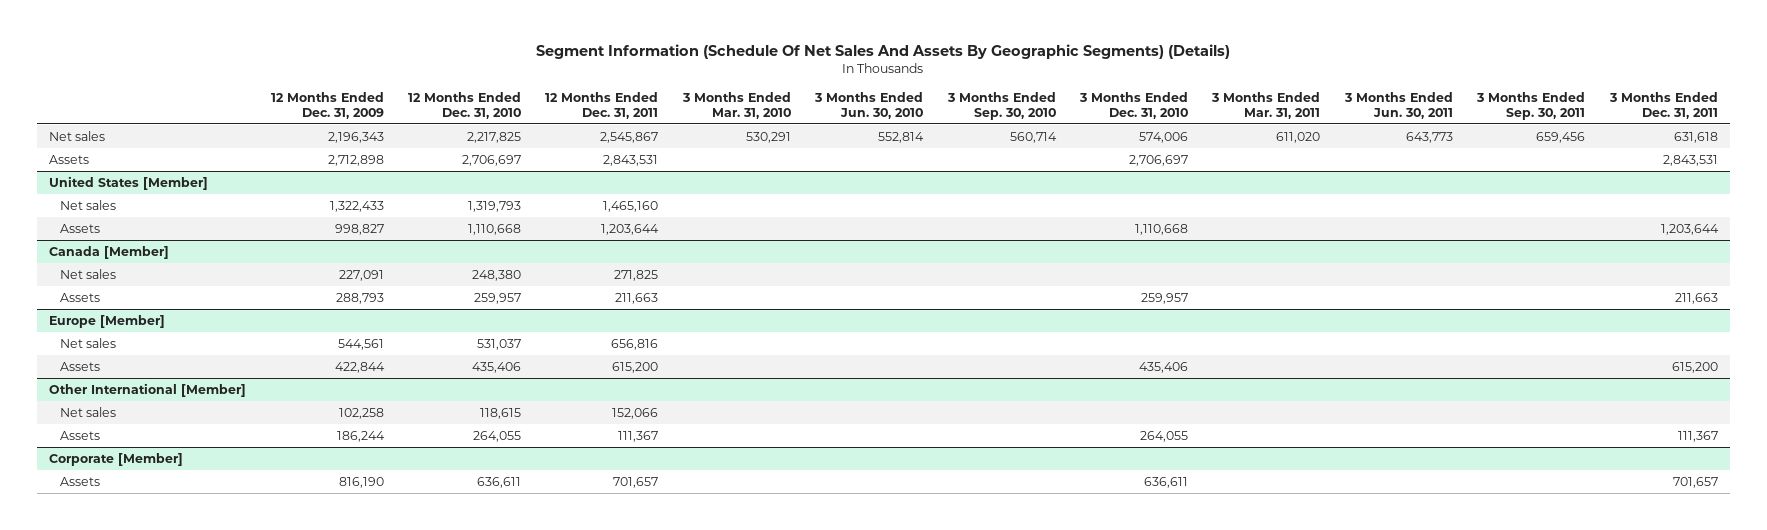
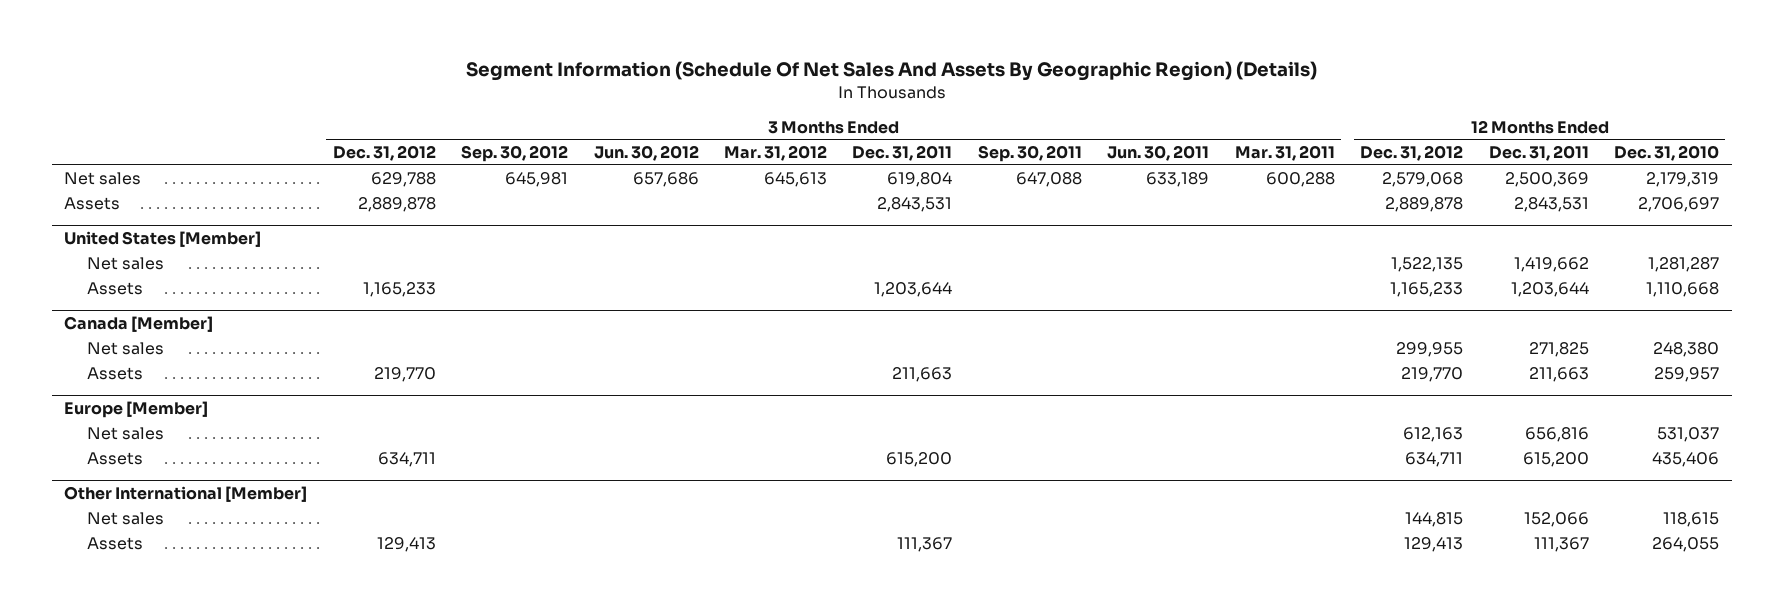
[536,44,1231,60] Segment Information (Schedule Of Net Sales And Assets By Geographic Segments) (Details) -> [465,61,1317,82] Segment Information (Schedule Of Net Sales And Assets By Geographic Region) (Details)
[270,91,384,119] 12 Months Ended Dec. 31, 2009 -> none
[681,91,791,119] 3 Months Ended Mar. 31, 2010 -> none
[814,91,924,119] 3 Months Ended Jun. 30, 2010 -> none
[946,91,1056,120] 3 Months Ended Sep. 30, 2010 -> none
[1079,91,1189,119] 3 Months Ended Dec. 31, 2010 -> none
none -> [332,144,436,161] Dec. 31, 2012
none -> [461,144,569,162] Sep. 30, 2012
none -> [593,144,699,161] Jun. 30, 2012
none -> [723,144,827,161] Mar. 31, 2012
none -> [1360,144,1464,161] Dec. 31, 2012
[466,131,521,143] 2,217,825 -> [1645,172,1719,188] 2,179,319
[600,131,659,143] 2,545,867 -> [1504,172,1589,188] 2,500,369
[1276,131,1321,143] 611,020 -> [1265,172,1335,188] 600,288
[1405,131,1453,143] 643,773 -> [1146,172,1210,188] 633,189
[1536,131,1586,143] 659,456 -> [1015,172,1082,188] 647,088
[1673,131,1718,143] 631,618 -> [887,172,953,188] 619,804
[467,200,521,212] 1,319,793 -> [1647,257,1719,273] 1,281,287
[603,200,659,212] 1,465,160 -> [1513,257,1589,273] 1,419,662
[49,452,184,466] Corporate [Member] -> none
[59,476,100,486] Assets -> none

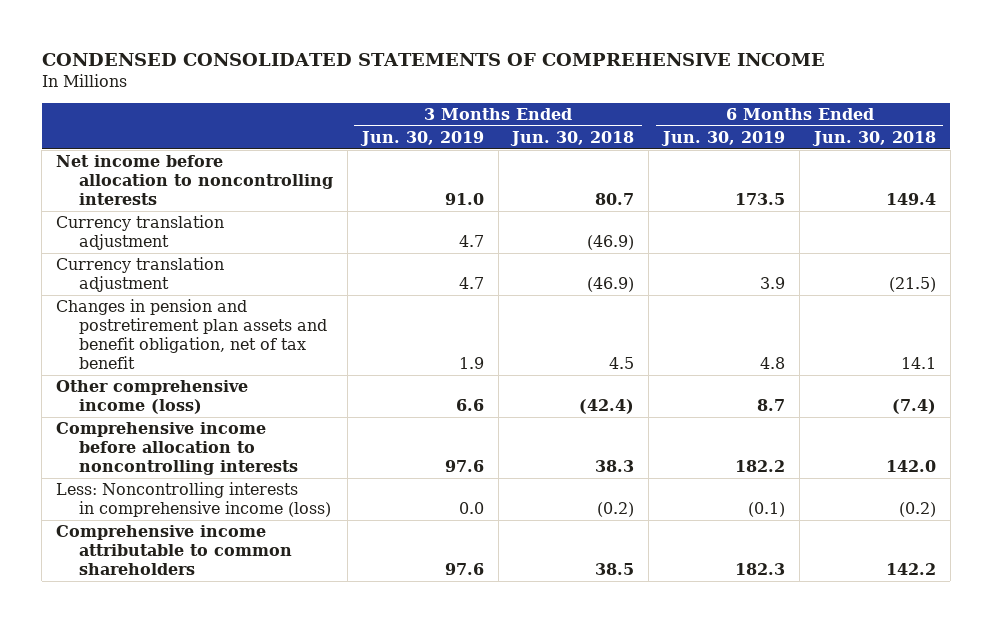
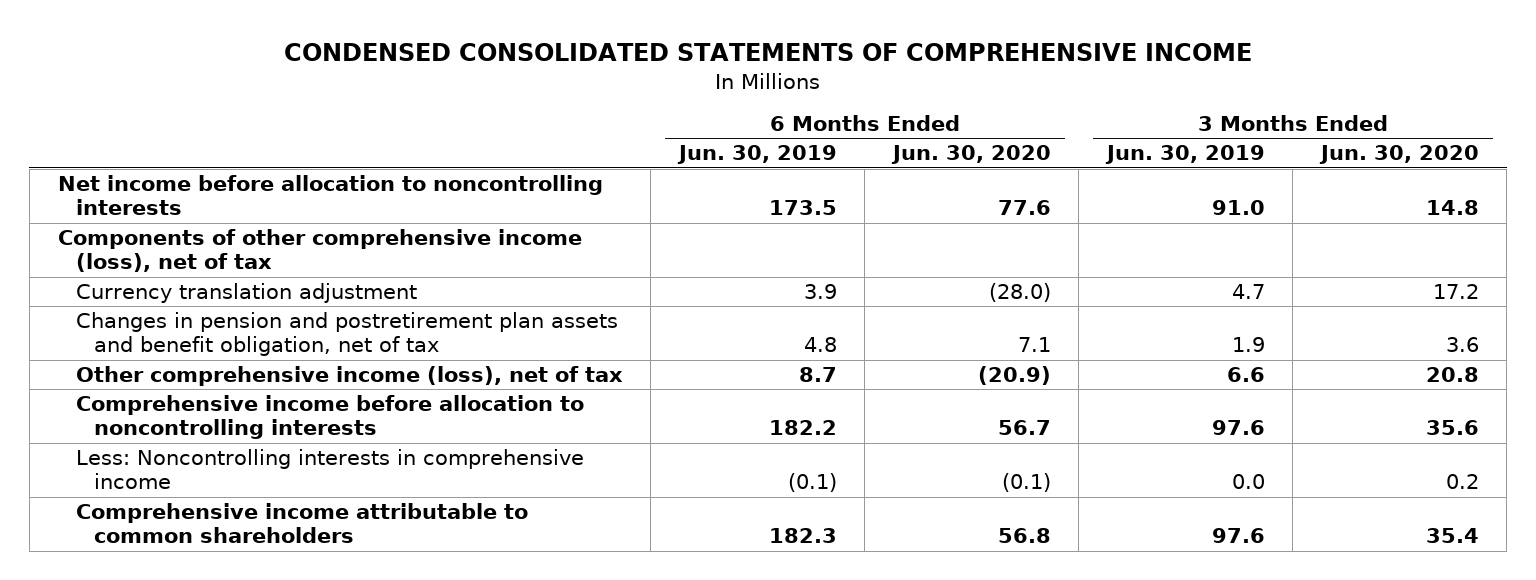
[510,130,635,146] Jun. 30, 2018 -> none
[811,130,936,146] Jun. 30, 2018 -> none
none -> [890,145,1051,165] Jun. 30, 2020
none -> [1318,145,1479,165] Jun. 30, 2020
[55,215,224,251] Currency translation adjustment -> none
none -> [57,229,582,273] Components of other comprehensive income (loss), net of tax
[55,299,327,369] Changes in pension and postretirement plan assets and benefit obligation, net of tax benefit -> [75,312,618,357] Changes in pension and postretirement plan assets and benefit obligation, net of tax
[55,380,248,415] Other comprehensive income (loss) -> [75,366,623,387] Other comprehensive income (loss), net of tax
[55,482,331,518] Less: Noncontrolling interests in comprehensive income (loss) -> [75,449,584,490] Less: Noncontrolling interests in comprehensive income

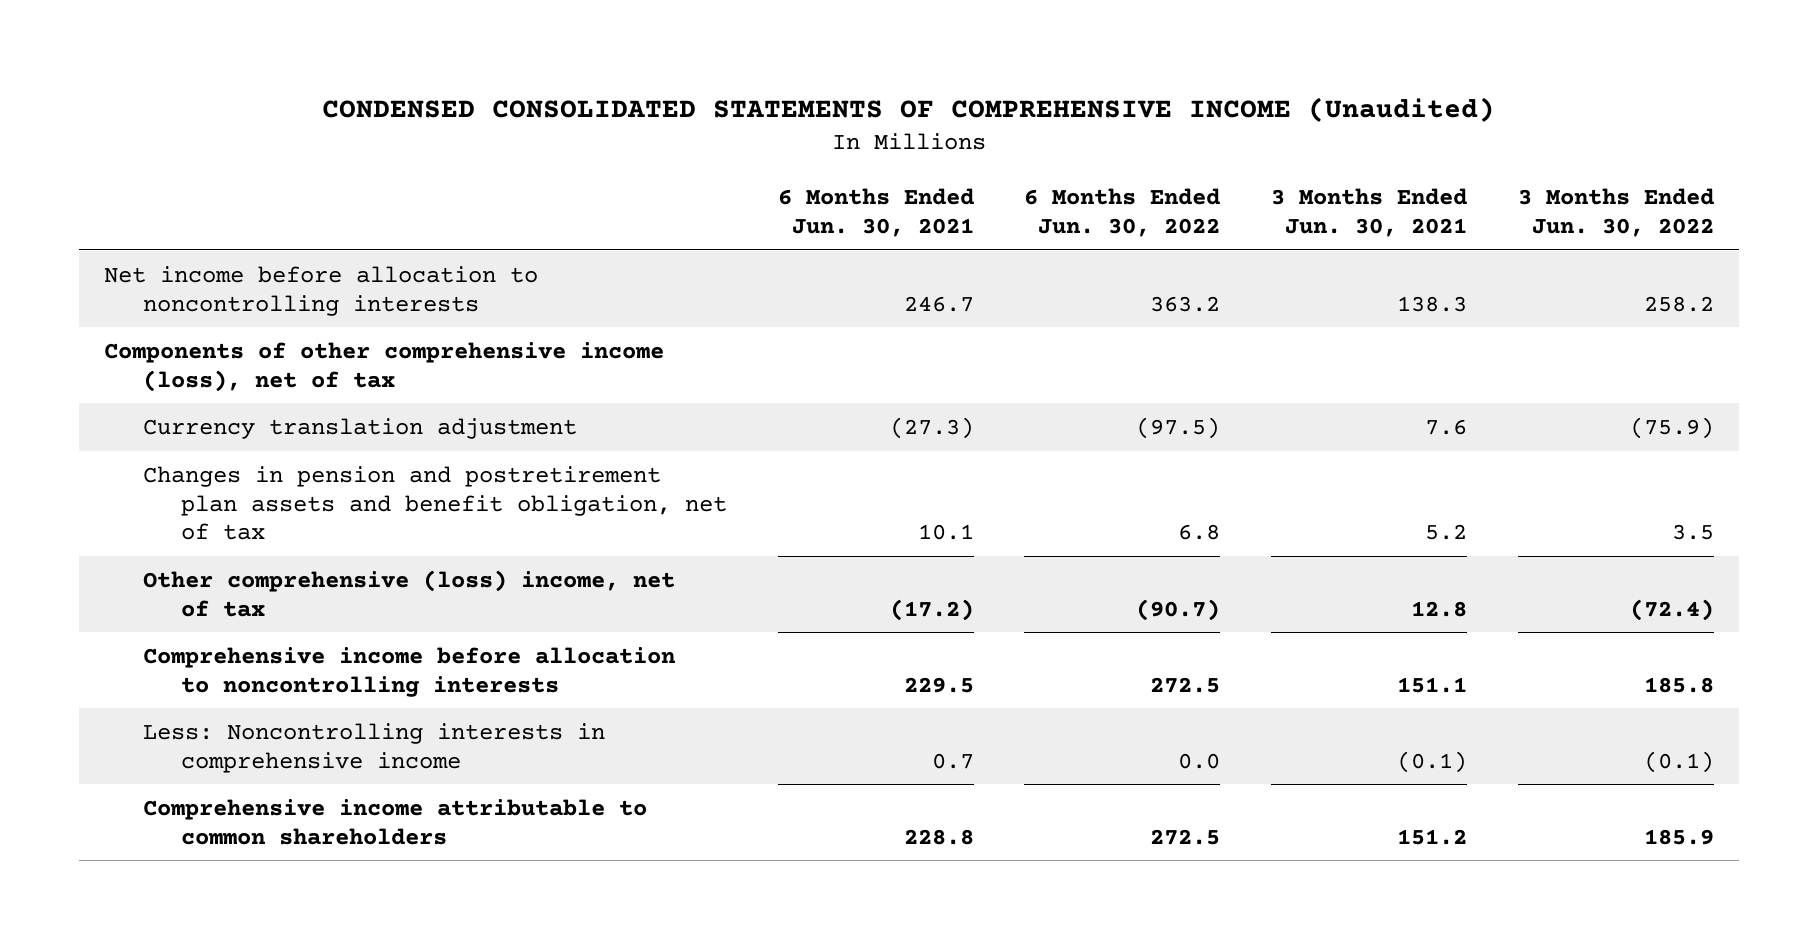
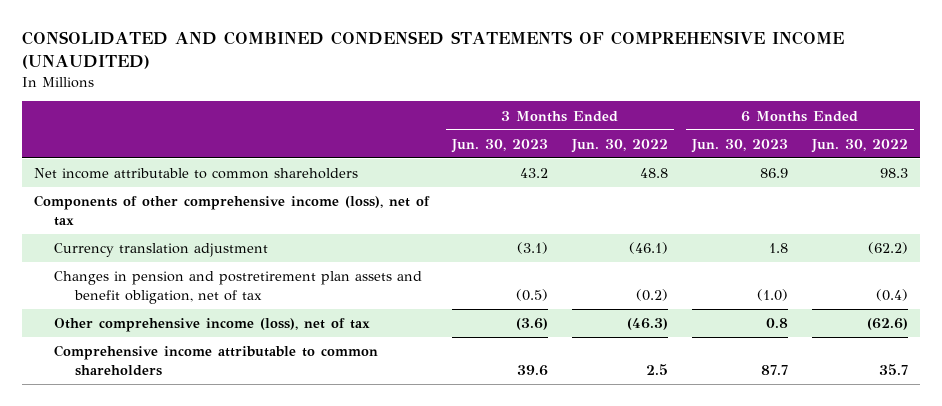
[321,96,1495,122] CONDENSED CONSOLIDATED STATEMENTS OF COMPREHENSIVE INCOME (Unaudited) -> [21,31,844,70] CONSOLIDATED AND COMBINED CONDENSED STATEMENTS OF COMPREHENSIVE INCOME (UNAUDITED)
[777,188,974,238] 6 Months Ended Jun. 30, 2021 -> none
[1270,188,1467,238] 3 Months Ended Jun. 30, 2021 -> none
none -> [451,138,549,153] Jun. 30, 2023
none -> [691,138,789,153] Jun. 30, 2023
[104,265,539,316] Net income before allocation to noncontrolling interests -> none
none -> [33,168,358,180] Net income attributable to common shareholders
[142,646,676,697] Comprehensive income before allocation to noncontrolling interests -> none
[142,722,605,773] Less: Noncontrolling interests in comprehensive income -> none
[1136,416,1221,439] (97.5) -> [868,242,909,255] (62.2)
[1629,416,1714,439] (75.9) -> [629,242,669,255] (46.1)
[1178,524,1221,541] 6.8 -> [876,288,909,301] (0.4)
[1671,524,1714,541] 3.5 -> [636,288,669,301] (0.2)
[142,569,675,617] Other comprehensive (loss) income, net of tax -> [54,318,371,333] Other comprehensive income (loss), net of tax
[1136,598,1221,621] (90.7) -> [867,318,909,331] (62.6)
[1629,598,1714,621] (72.4) -> [627,318,669,331] (46.3)
[1150,828,1221,845] 272.5 -> [879,363,909,375] 35.7
[1643,828,1714,845] 185.9 -> [646,363,669,375] 2.5

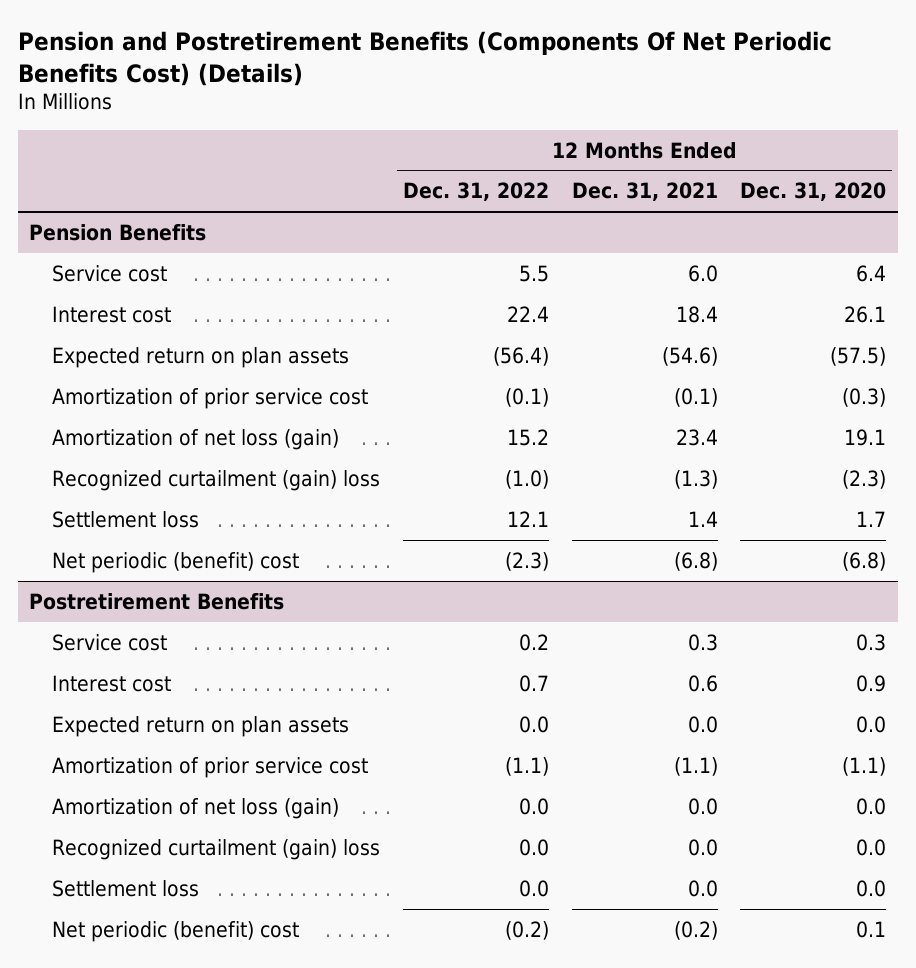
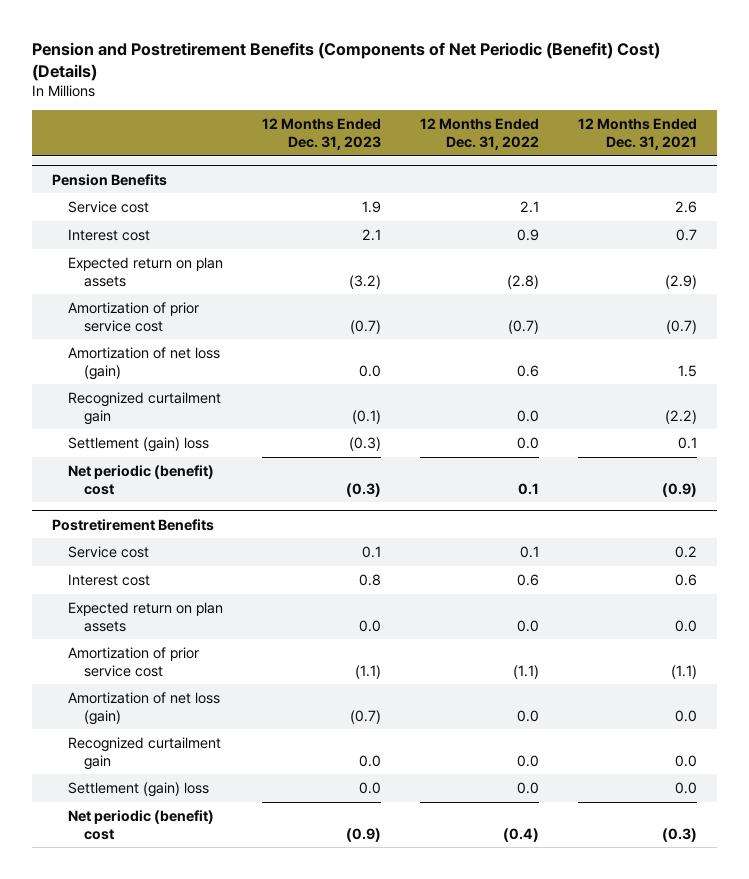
[18,30,833,86] Pension and Postretirement Benefits (Components Of Net Periodic Benefits Cost) (Details) -> [32,41,661,81] Pension and Postretirement Benefits (Components of Net Periodic (Benefit) Cost) (Details)
[740,182,887,202] Dec. 31, 2020 -> none
none -> [262,118,382,150] 12 Months Ended Dec. 31, 2023
[518,264,549,282] 5.5 -> [520,200,540,213] 2.1
[687,264,718,282] 6.0 -> [675,200,698,213] 2.6
[506,305,549,322] 22.4 -> [517,228,540,241] 0.9
[675,305,718,323] 18.4 -> [676,228,698,241] 0.7
[492,346,549,366] (56.4) -> [507,274,540,289] (2.8)
[661,346,718,366] (54.6) -> [665,274,698,289] (2.9)
[504,387,549,407] (0.1) -> [508,319,540,334] (0.7)
[673,387,718,407] (0.1) -> [666,319,698,334] (0.7)
[506,428,549,446] 15.2 -> [517,364,540,377] 0.6
[675,428,718,446] 23.4 -> [678,364,698,377] 1.5
[52,469,381,491] Recognized curtailment (gain) loss -> [68,391,222,425] Recognized curtailment gain
[504,469,549,489] (1.0) -> [517,409,540,422] 0.0
[673,469,718,489] (1.3) -> [665,409,698,424] (2.2)
[52,510,200,528] Settlement loss -> [68,436,210,452] Settlement (gain) loss
[506,510,549,527] 12.1 -> [517,436,540,449] 0.0
[687,510,718,527] 1.4 -> [678,436,698,449] 0.1
[504,551,549,571] (2.3) -> [518,482,540,495] 0.1
[673,551,718,571] (6.8) -> [662,482,698,497] (0.9)
[518,633,549,651] 0.2 -> [520,545,540,558] 0.1
[687,633,718,651] 0.3 -> [675,545,698,558] 0.2
[518,674,549,692] 0.7 -> [517,573,540,586] 0.6
[52,838,381,860] Recognized curtailment (gain) loss -> [68,736,222,770] Recognized curtailment gain
[52,879,200,897] Settlement loss -> [68,781,210,797] Settlement (gain) loss
[504,920,549,940] (0.2) -> [503,827,540,842] (0.4)
[673,920,718,940] (0.2) -> [662,827,698,842] (0.3)

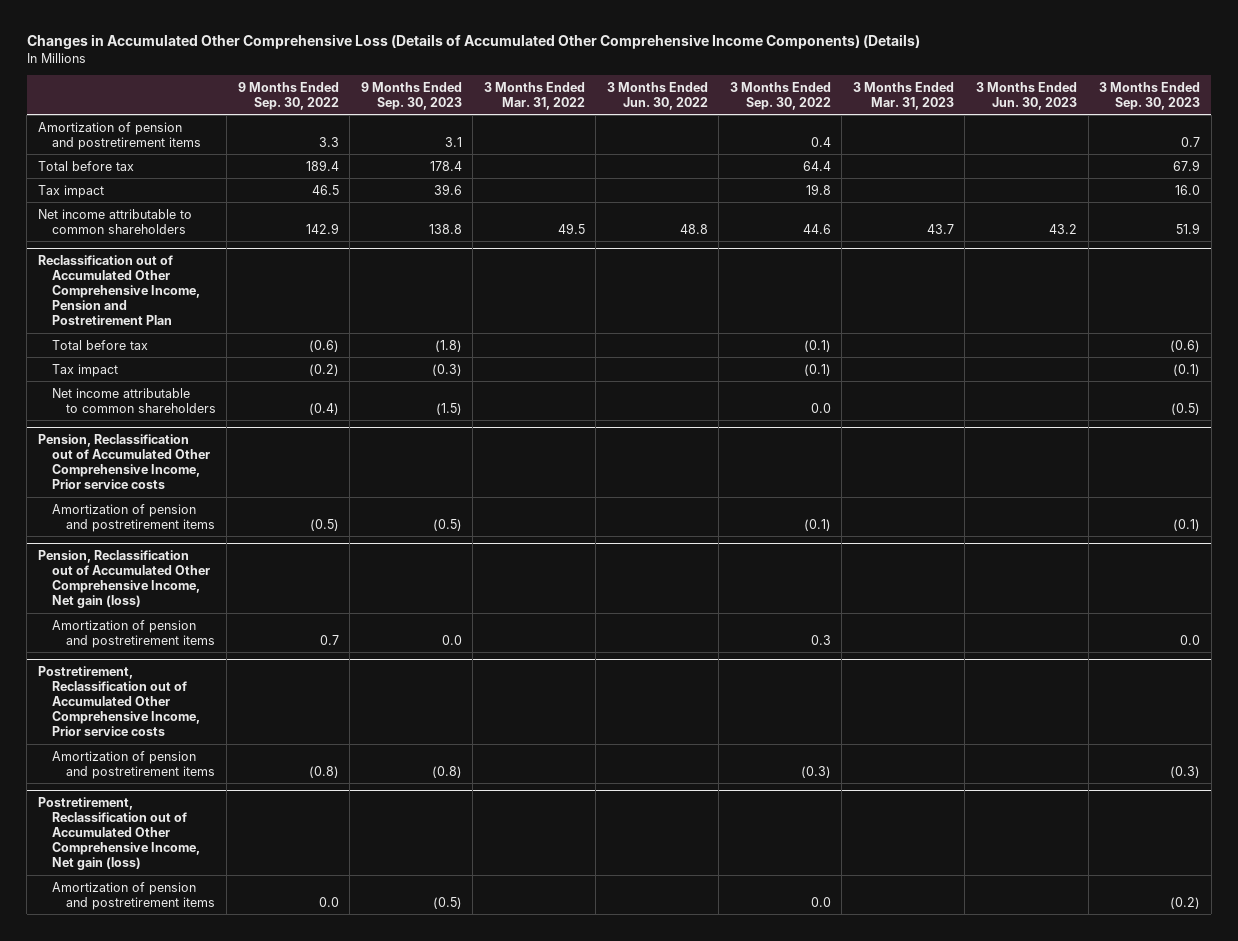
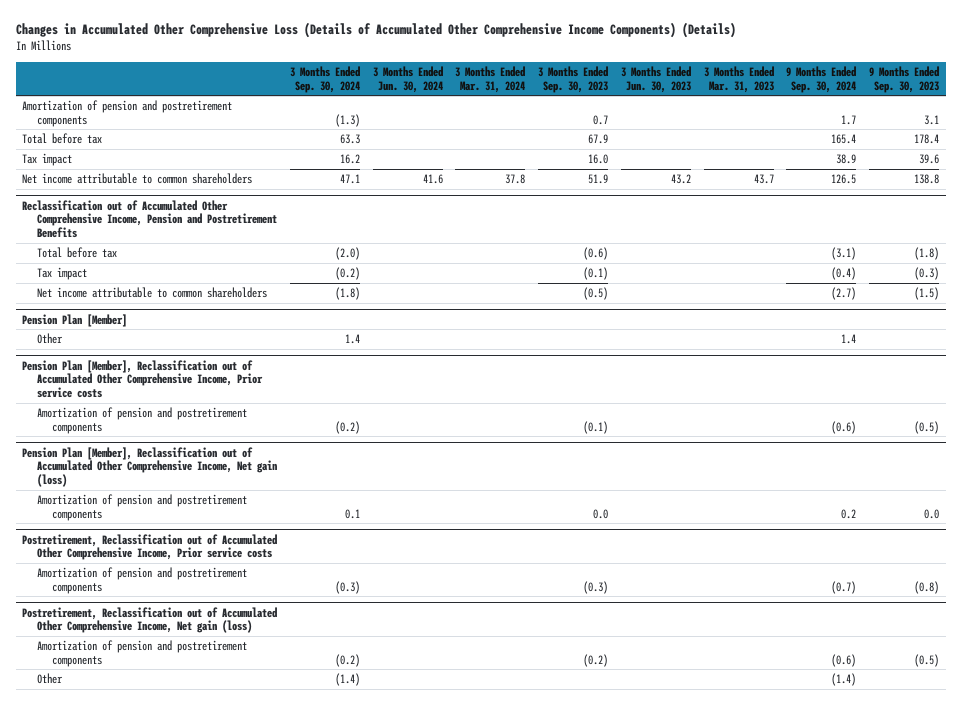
[237,81,339,110] 9 Months Ended Sep. 30, 2022 -> none
[483,81,585,110] 3 Months Ended Mar. 31, 2022 -> none
[606,81,708,110] 3 Months Ended Jun. 30, 2022 -> none
[729,81,831,110] 3 Months Ended Sep. 30, 2022 -> none
none -> [289,65,360,93] 3 Months Ended Sep. 30, 2024
none -> [372,65,443,93] 3 Months Ended Jun. 30, 2024
none -> [455,65,526,93] 3 Months Ended Mar. 31, 2024
none -> [786,65,857,93] 9 Months Ended Sep. 30, 2024
[38,121,201,150] Amortization of pension and postretirement items -> [22,99,233,127] Amortization of pension and postretirement components
[38,255,200,325] Reclassification out of Accumulated Other Comprehensive Income, Pension and Postretirement Plan -> [22,199,278,239] Reclassification out of Accumulated Other Comprehensive Income, Pension and Postretirement Benefits
none -> [22,313,128,327] Pension Plan [Member]
none -> [37,332,64,344] Other
[38,434,210,489] Pension, Reclassification out of Accumulated Other Comprehensive Income, Prior service costs -> [22,359,264,399] Pension Plan [Member], Reclassification out of Accumulated Other Comprehensive Income, Prior service costs
[51,503,215,532] Amortization of pension and postretirement items -> [37,406,248,434] Amortization of pension and postretirement components
[38,550,210,608] Pension, Reclassification out of Accumulated Other Comprehensive Income, Net gain (loss) -> [22,446,278,488] Pension Plan [Member], Reclassification out of Accumulated Other Comprehensive Income, Net gain (loss)
[51,619,215,648] Amortization of pension and postretirement items -> [37,493,248,521] Amortization of pension and postretirement components
[51,750,215,779] Amortization of pension and postretirement items -> [37,566,248,594] Amortization of pension and postretirement components
[51,881,215,910] Amortization of pension and postretirement items -> [37,639,248,667] Amortization of pension and postretirement components
none -> [37,672,64,684] Other

